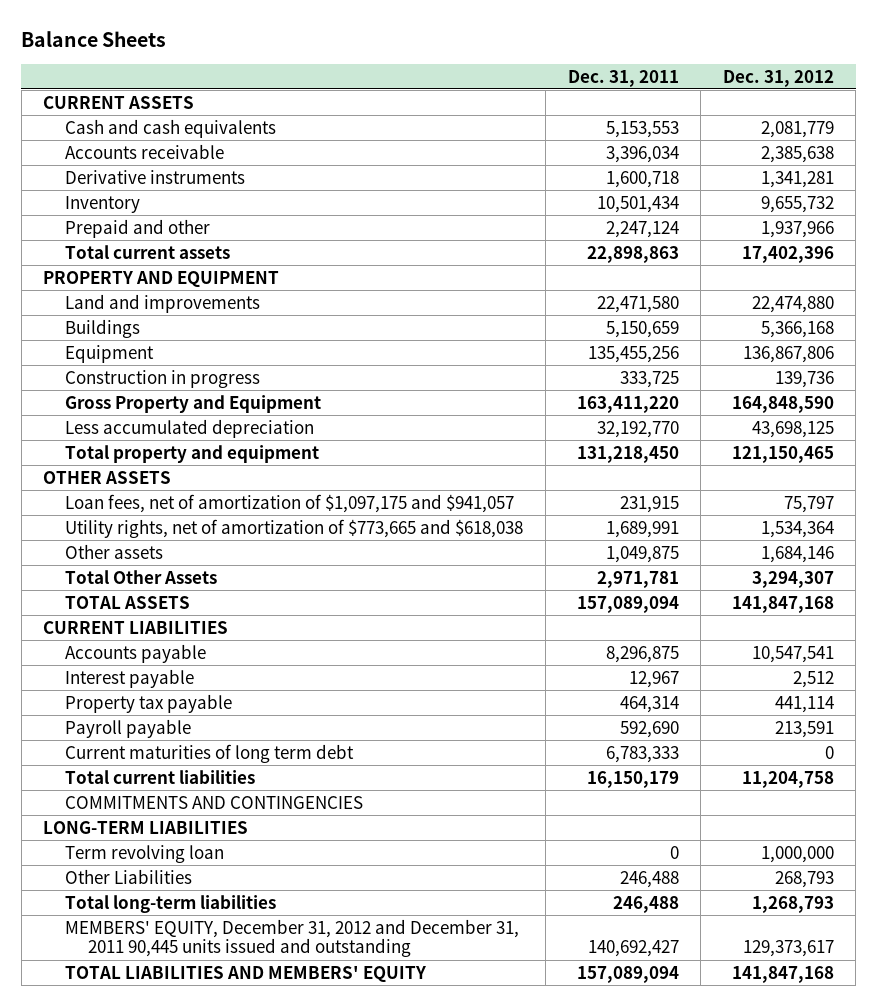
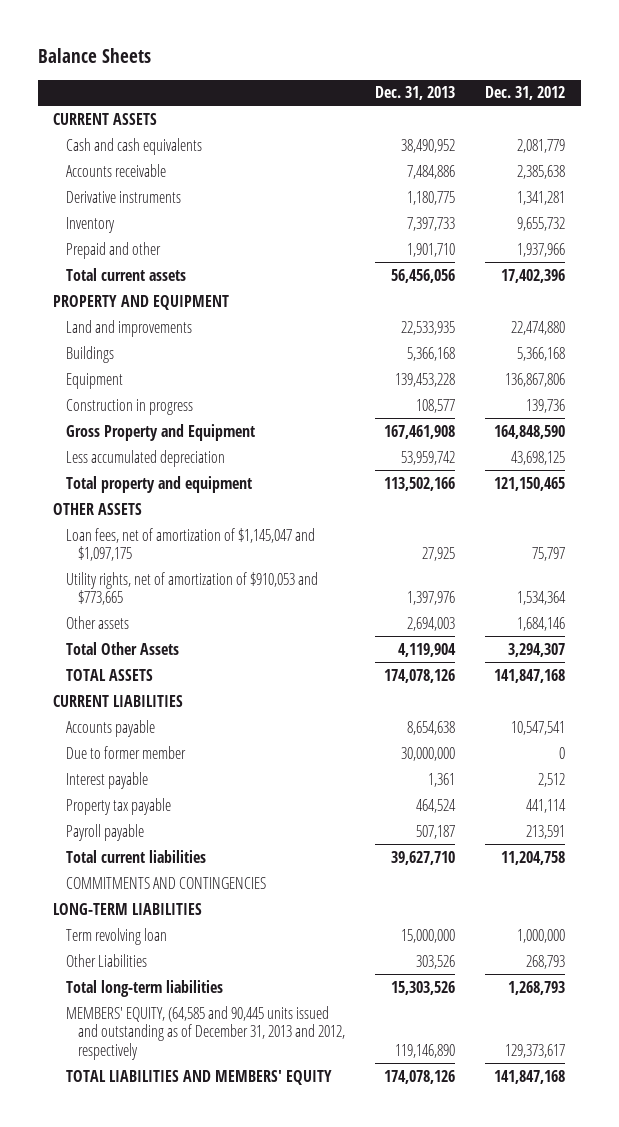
[567,69,679,87] Dec. 31, 2011 -> none
none -> [375,86,456,101] Dec. 31, 2013
[65,493,515,513] Loan fees, net of amortization of $1,097,175 and $941,057 -> [65,527,315,562] Loan fees, net of amortization of $1,145,047 and $1,097,175
[65,518,524,538] Utility rights, net of amortization of $773,665 and $618,038 -> [65,571,318,606] Utility rights, net of amortization of $910,053 and $773,665
none -> [65,745,186,759] Due to former member
[65,743,355,763] Current maturities of long term debt -> none
[65,918,520,958] MEMBERS' EQUITY, December 31, 2012 and December 31, 2011 90,445 units issued and outstanding -> [65,1005,346,1061] MEMBERS' EQUITY, (64,585 and 90,445 units issued and outstanding as of December 31, 2013 and 2012, respectively

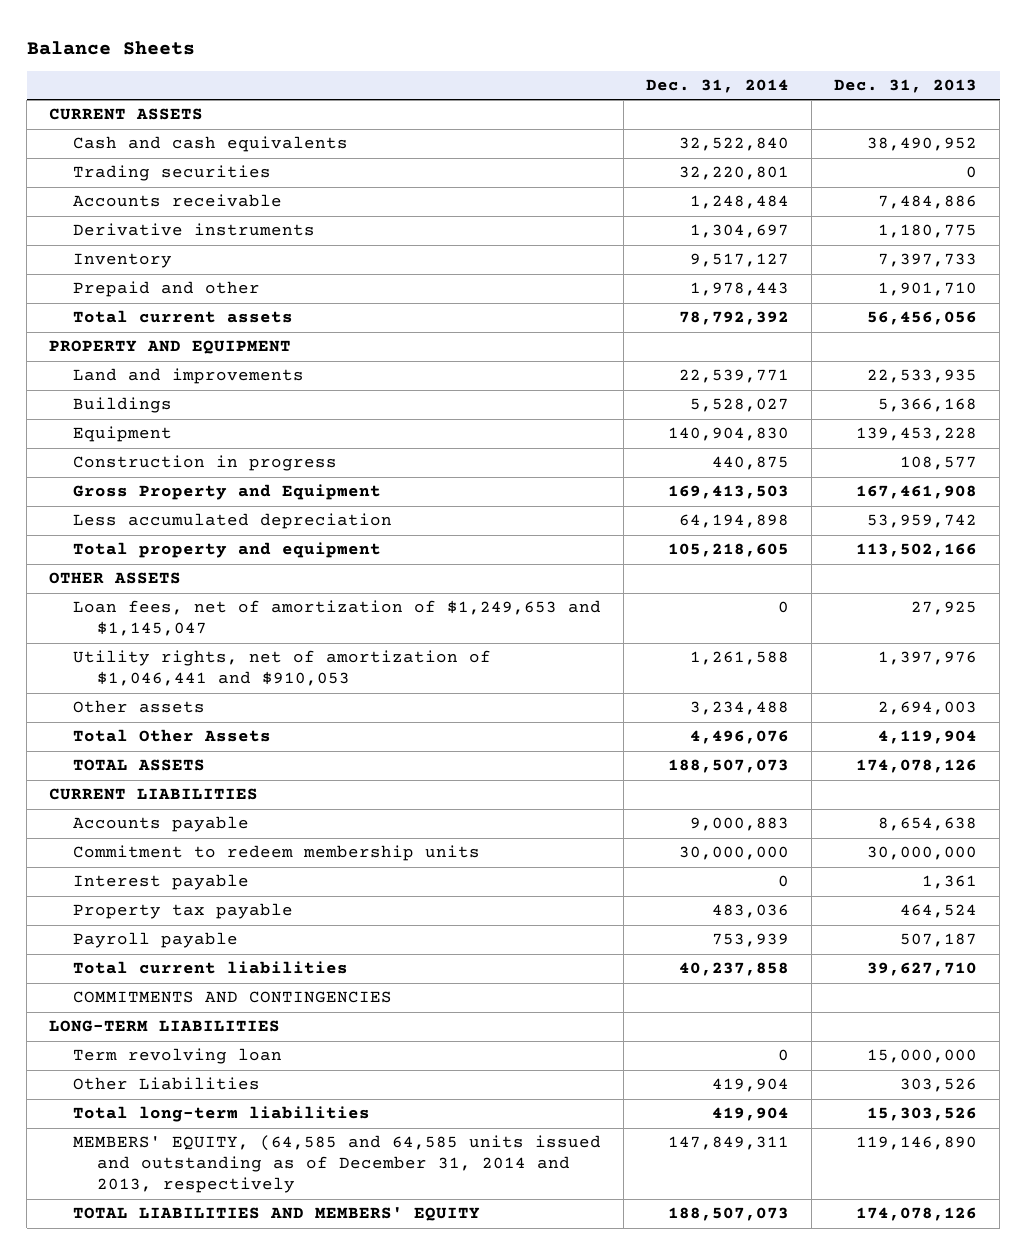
[485,86,566,101] Dec. 31, 2012 -> none
none -> [646,79,790,94] Dec. 31, 2014
none -> [73,165,272,182] Trading securities
[65,527,315,562] Loan fees, net of amortization of $1,145,047 and $1,097,175 -> [73,600,602,637] Loan fees, net of amortization of $1,249,653 and $1,145,047
[65,571,318,606] Utility rights, net of amortization of $910,053 and $773,665 -> [73,650,492,687] Utility rights, net of amortization of $1,046,441 and $910,053
[65,745,186,759] Due to former member -> [73,845,481,862] Commitment to redeem membership units
[65,1005,346,1061] MEMBERS' EQUITY, (64,585 and 90,445 units issued and outstanding as of December 31, 2013 and 2012, respectively -> [73,1135,602,1194] MEMBERS' EQUITY, (64,585 and 64,585 units issued and outstanding as of December 31, 2014 and 2013, respectively

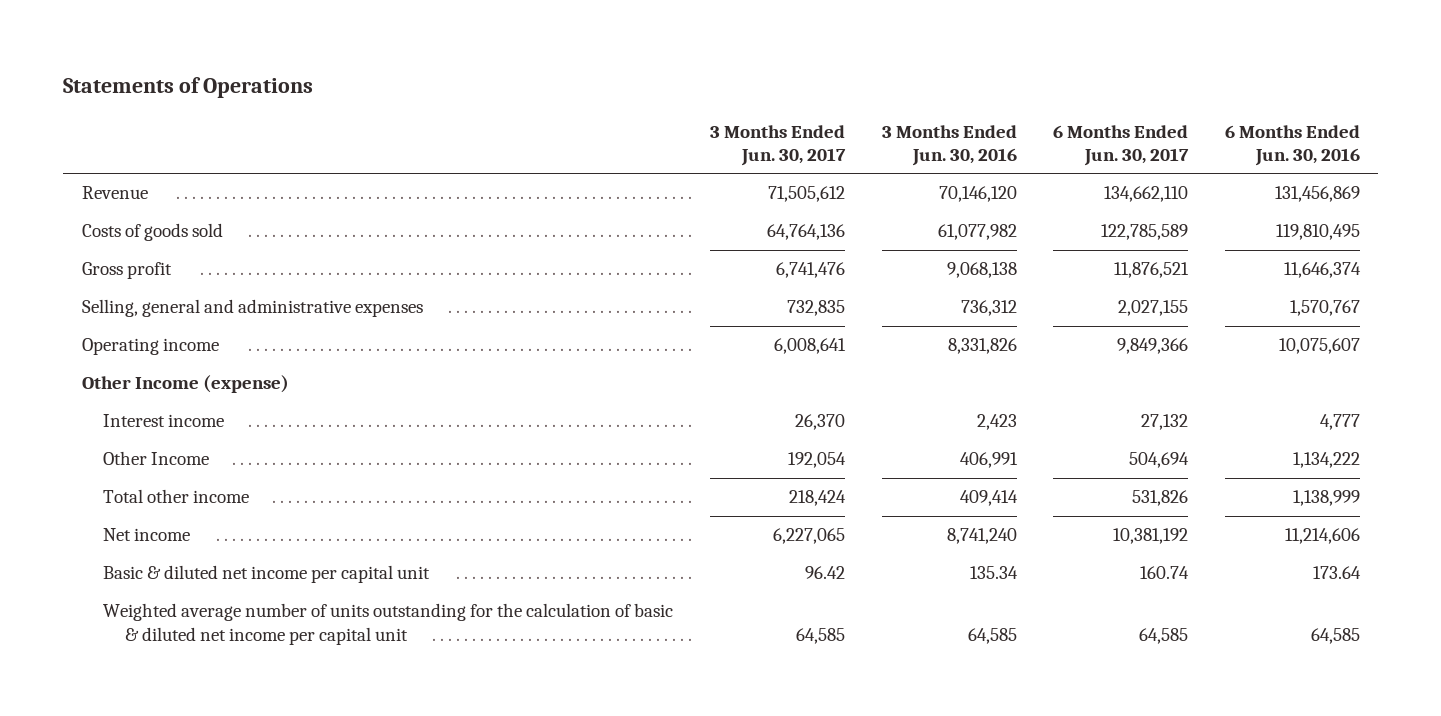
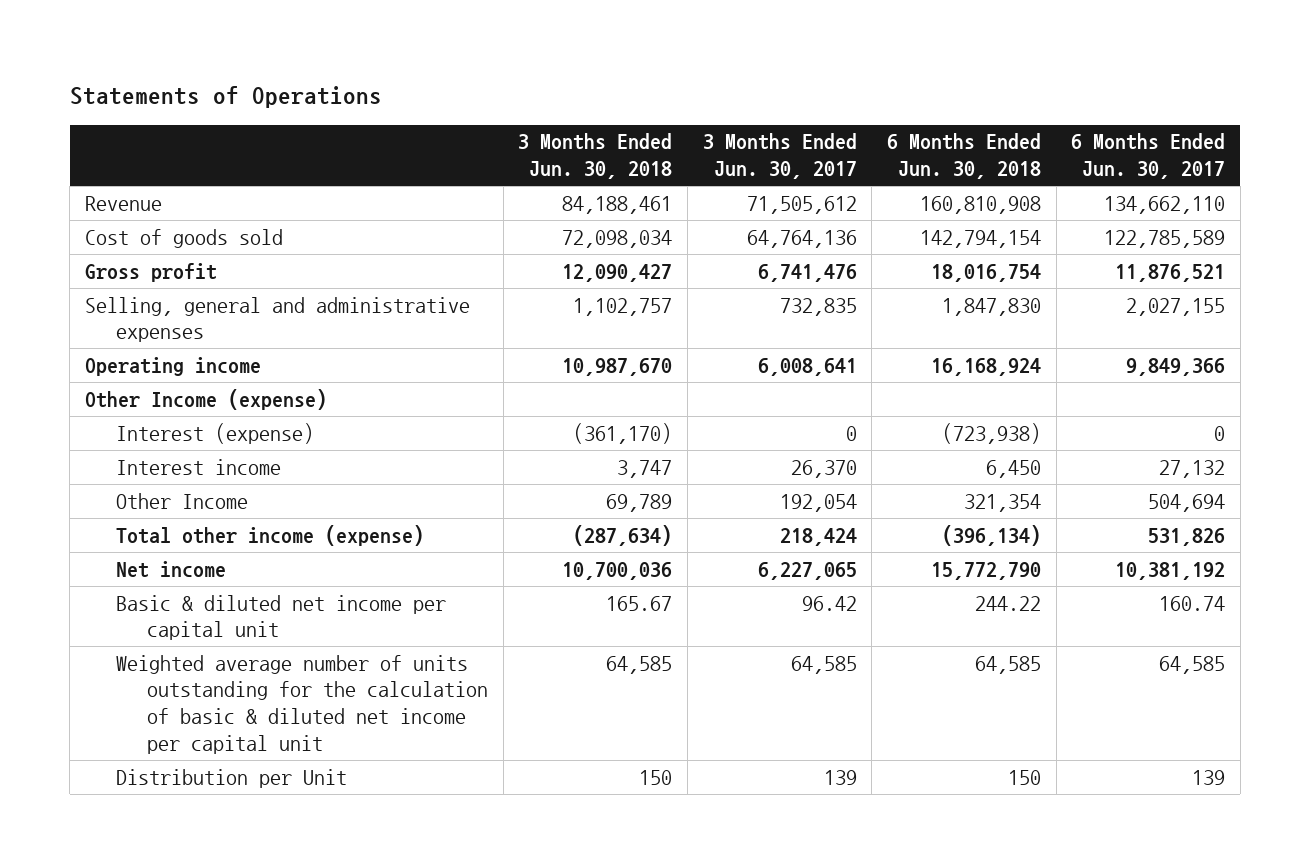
[881,124,1017,167] 3 Months Ended Jun. 30, 2016 -> none
[1224,124,1360,167] 6 Months Ended Jun. 30, 2016 -> none
none -> [518,133,673,180] 3 Months Ended Jun. 30, 2018
none -> [886,133,1041,180] 6 Months Ended Jun. 30, 2018
[81,223,223,242] Costs of goods sold -> [84,228,283,248] Cost of goods sold
none -> [115,422,314,444] Interest (expense)
[103,489,250,504] Total other income -> [115,524,424,546] Total other income (expense)
none -> [115,768,347,788] Distribution per Unit

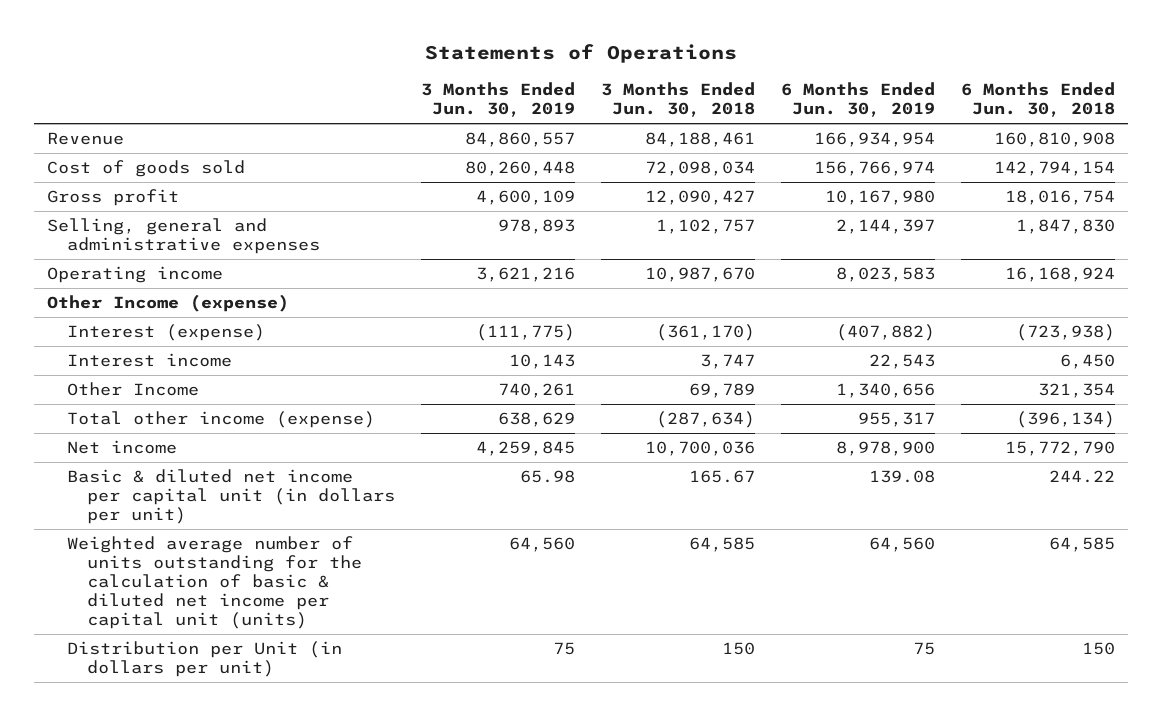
[702,133,857,180] 3 Months Ended Jun. 30, 2017 -> none
[1071,133,1226,180] 6 Months Ended Jun. 30, 2017 -> none
none -> [420,82,575,118] 3 Months Ended Jun. 30, 2019
none -> [780,82,935,118] 6 Months Ended Jun. 30, 2019
[115,594,446,641] Basic & diluted net income per capital unit -> [66,469,395,524] Basic & diluted net income per capital unit (in dollars per unit)
[115,654,488,755] Weighted average number of units outstanding for the calculation of basic & diluted net income per capital unit -> [66,536,362,629] Weighted average number of units outstanding for the calculation of basic & diluted net income per capital unit (units)
[115,768,347,788] Distribution per Unit -> [66,641,342,678] Distribution per Unit (in dollars per unit)

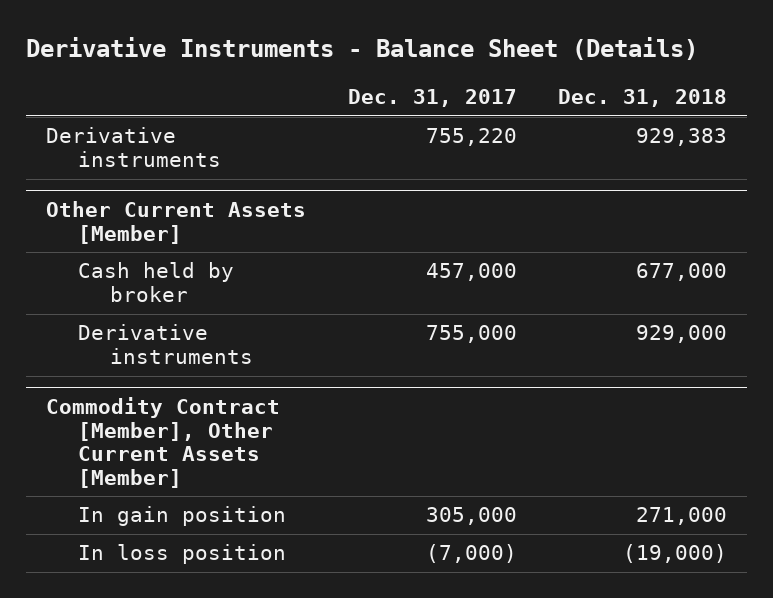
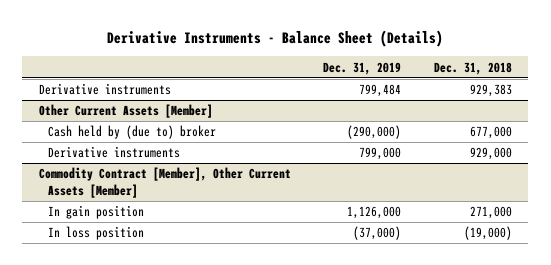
[347,88,517,107] Dec. 31, 2017 -> none
none -> [323,61,402,75] Dec. 31, 2019
[77,262,234,302] Cash held by broker -> [48,125,217,140] Cash held by (due to) broker

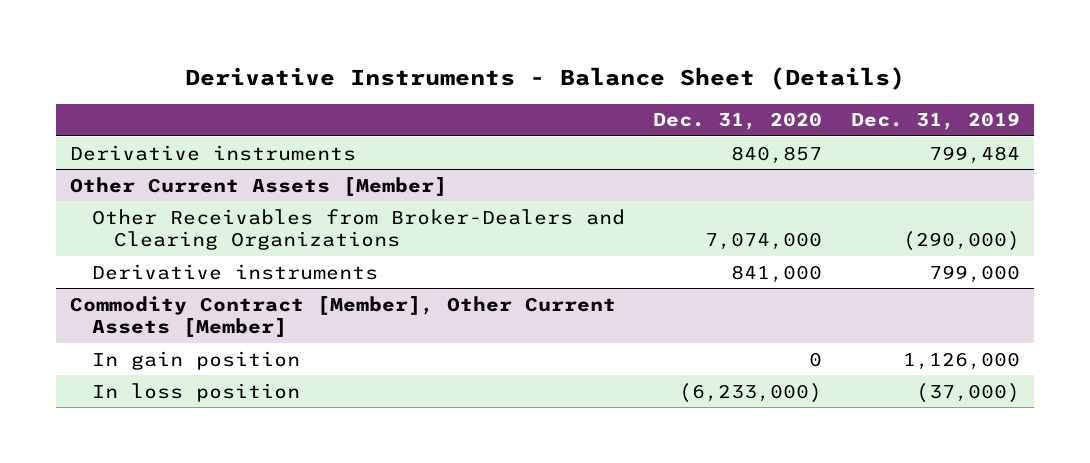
[433,61,512,75] Dec. 31, 2018 -> none
none -> [653,112,823,131] Dec. 31, 2020
[48,125,217,140] Cash held by (due to) broker -> [92,208,626,251] Other Receivables from Broker-Dealers and Clearing Organizations

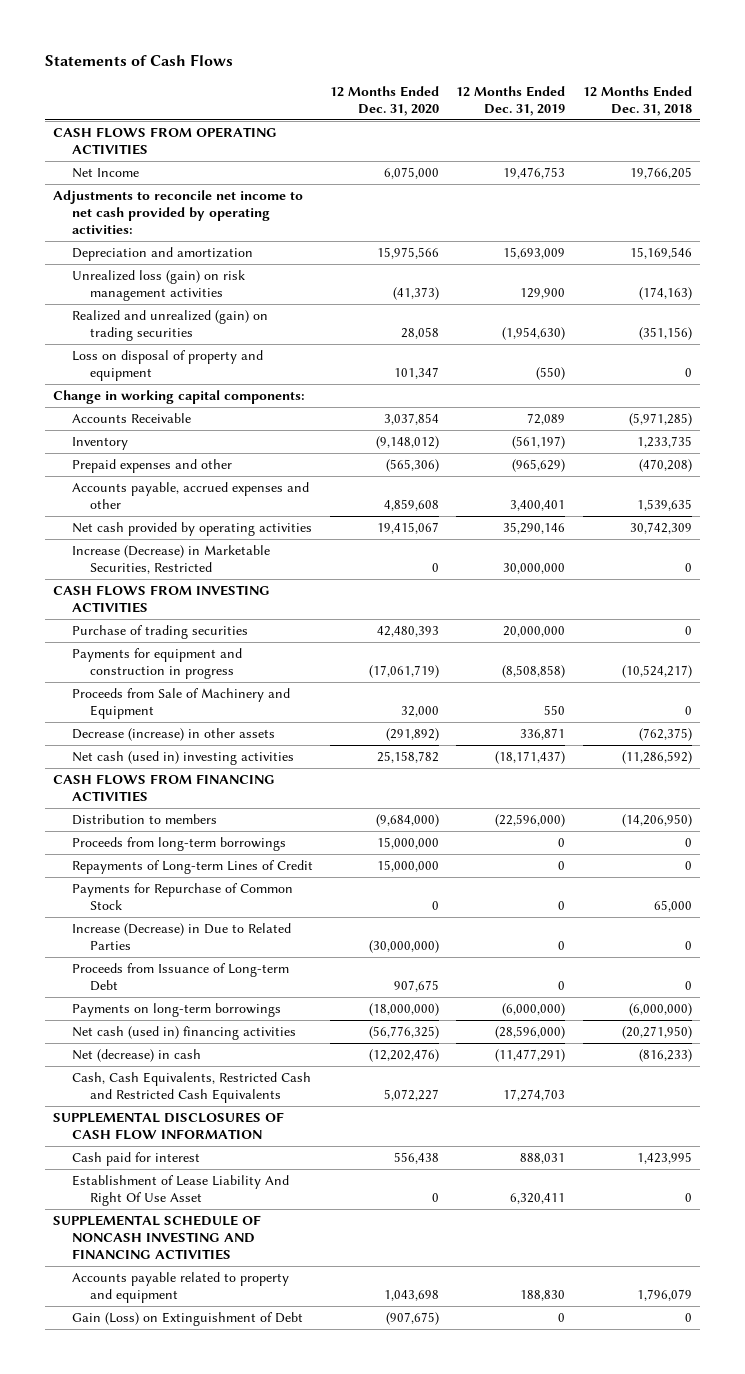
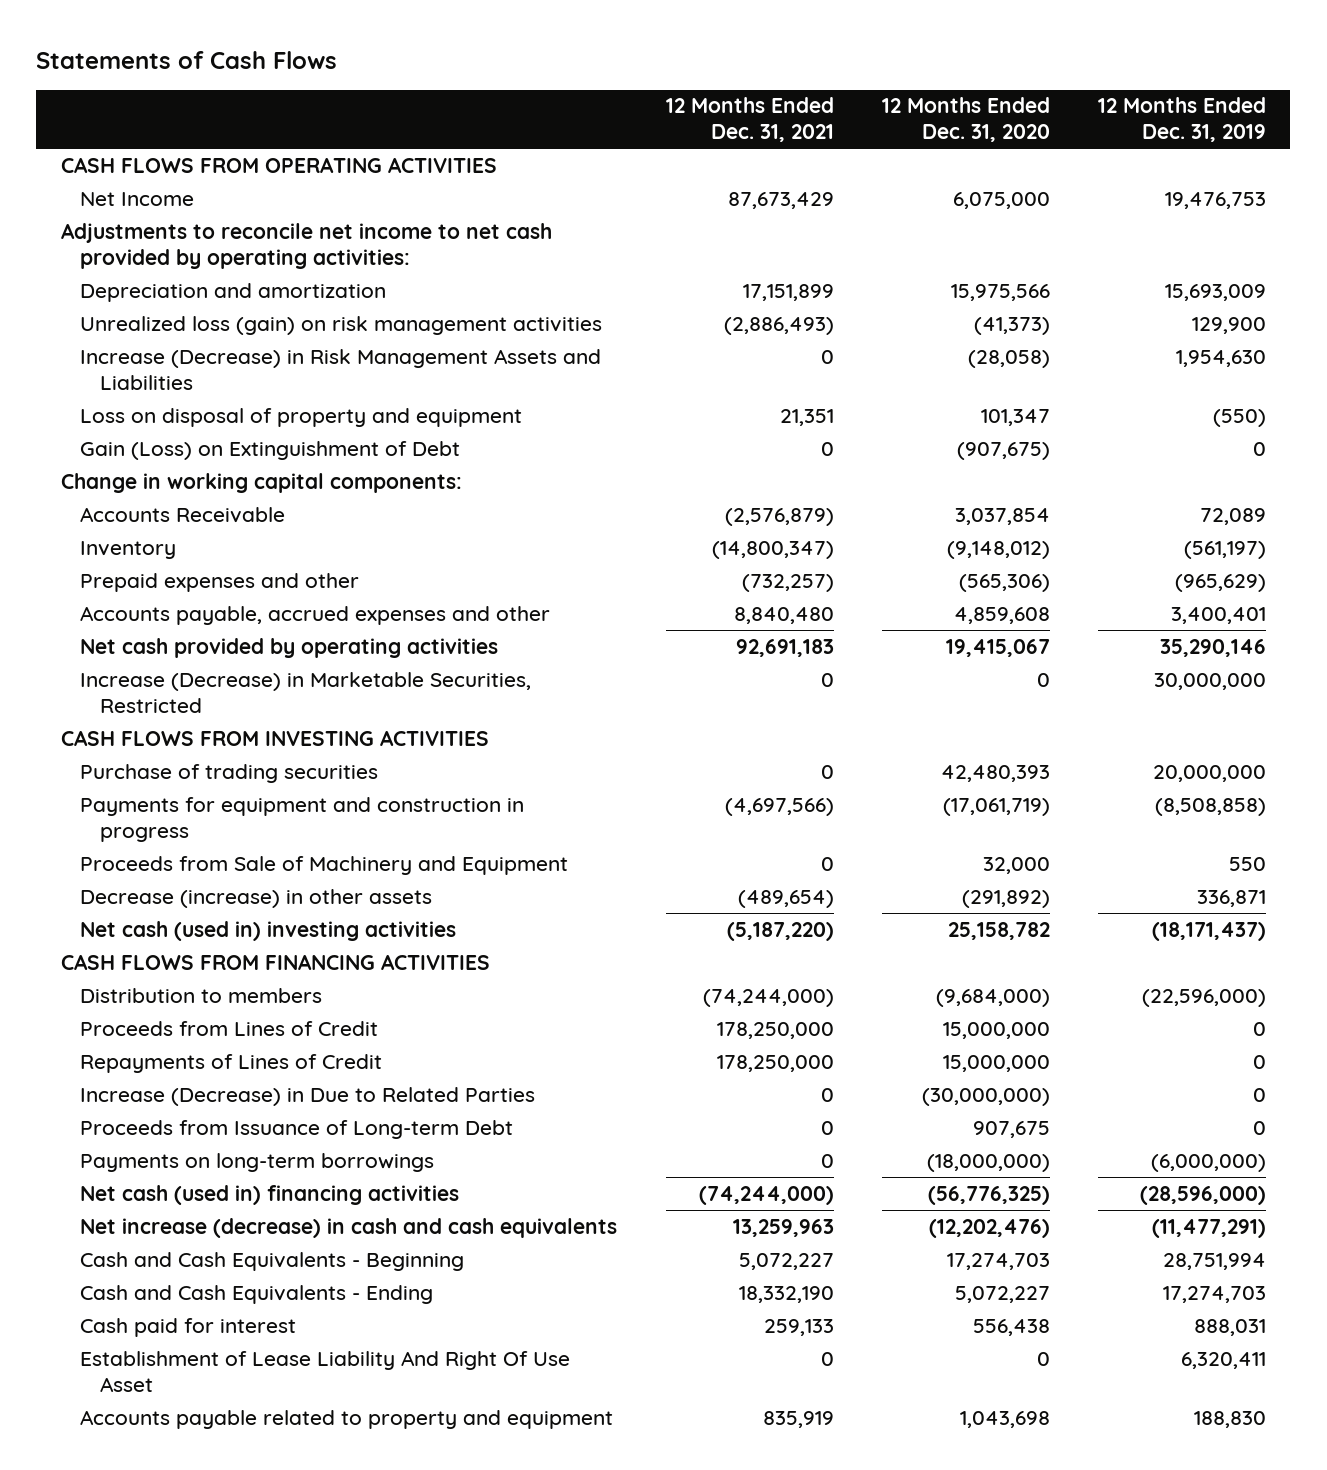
[582,86,692,117] 12 Months Ended Dec. 31, 2018 -> none
none -> [665,97,834,143] 12 Months Ended Dec. 31, 2021
[71,309,268,341] Realized and unrealized (gain) on trading securities -> none
none -> [80,348,602,390] Increase (Decrease) in Risk Management Assets and Liabilities
[71,1311,303,1326] Gain (Loss) on Extinguishment of Debt -> [80,440,461,460] Gain (Loss) on Extinguishment of Debt
[71,836,286,851] Proceeds from long-term borrowings -> none
[71,882,293,910] Payments for Repurchase of Common Stock -> none
none -> [80,1020,379,1036] Proceeds from Lines of Credit
[71,859,313,874] Repayments of Long-term Lines of Credit -> [80,1053,383,1073] Repayments of Lines of Credit
[53,1111,285,1140] SUPPLEMENTAL DISCLOSURES OF CASH FLOW INFORMATION -> none
[71,1048,201,1062] Net (decrease) in cash -> [80,1217,618,1238] Net increase (decrease) in cash and cash equivalents
[71,1071,311,1103] Cash, Cash Equivalents, Restricted Cash and Restricted Cash Equivalents -> [80,1251,465,1271] Cash and Cash Equivalents - Beginning
[384,1088,440,1101] 5,072,227 -> [946,1252,1050,1270] 17,274,703
[503,1088,566,1101] 17,274,703 -> [1163,1252,1267,1270] 28,751,994
none -> [80,1284,434,1304] Cash and Cash Equivalents - Ending
[53,1214,262,1260] SUPPLEMENTAL SCHEDULE OF NONCASH INVESTING AND FINANCING ACTIVITIES -> none

